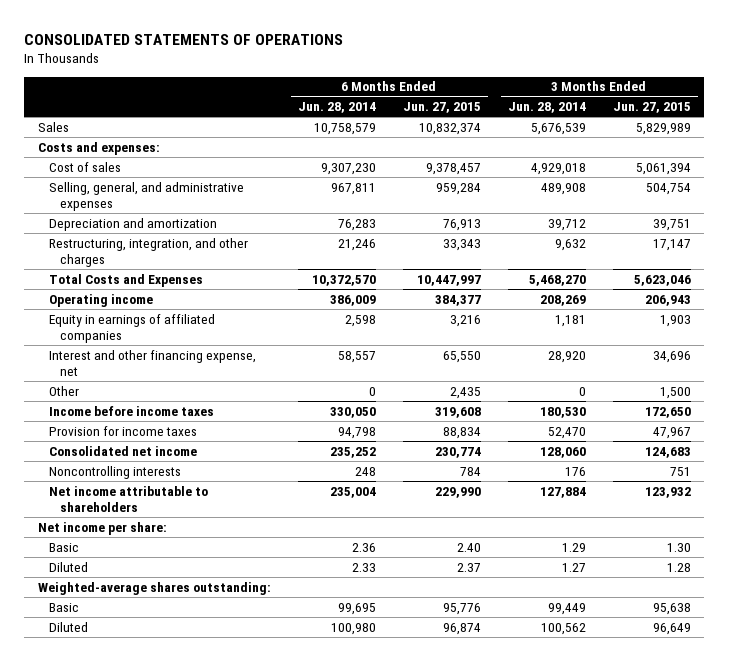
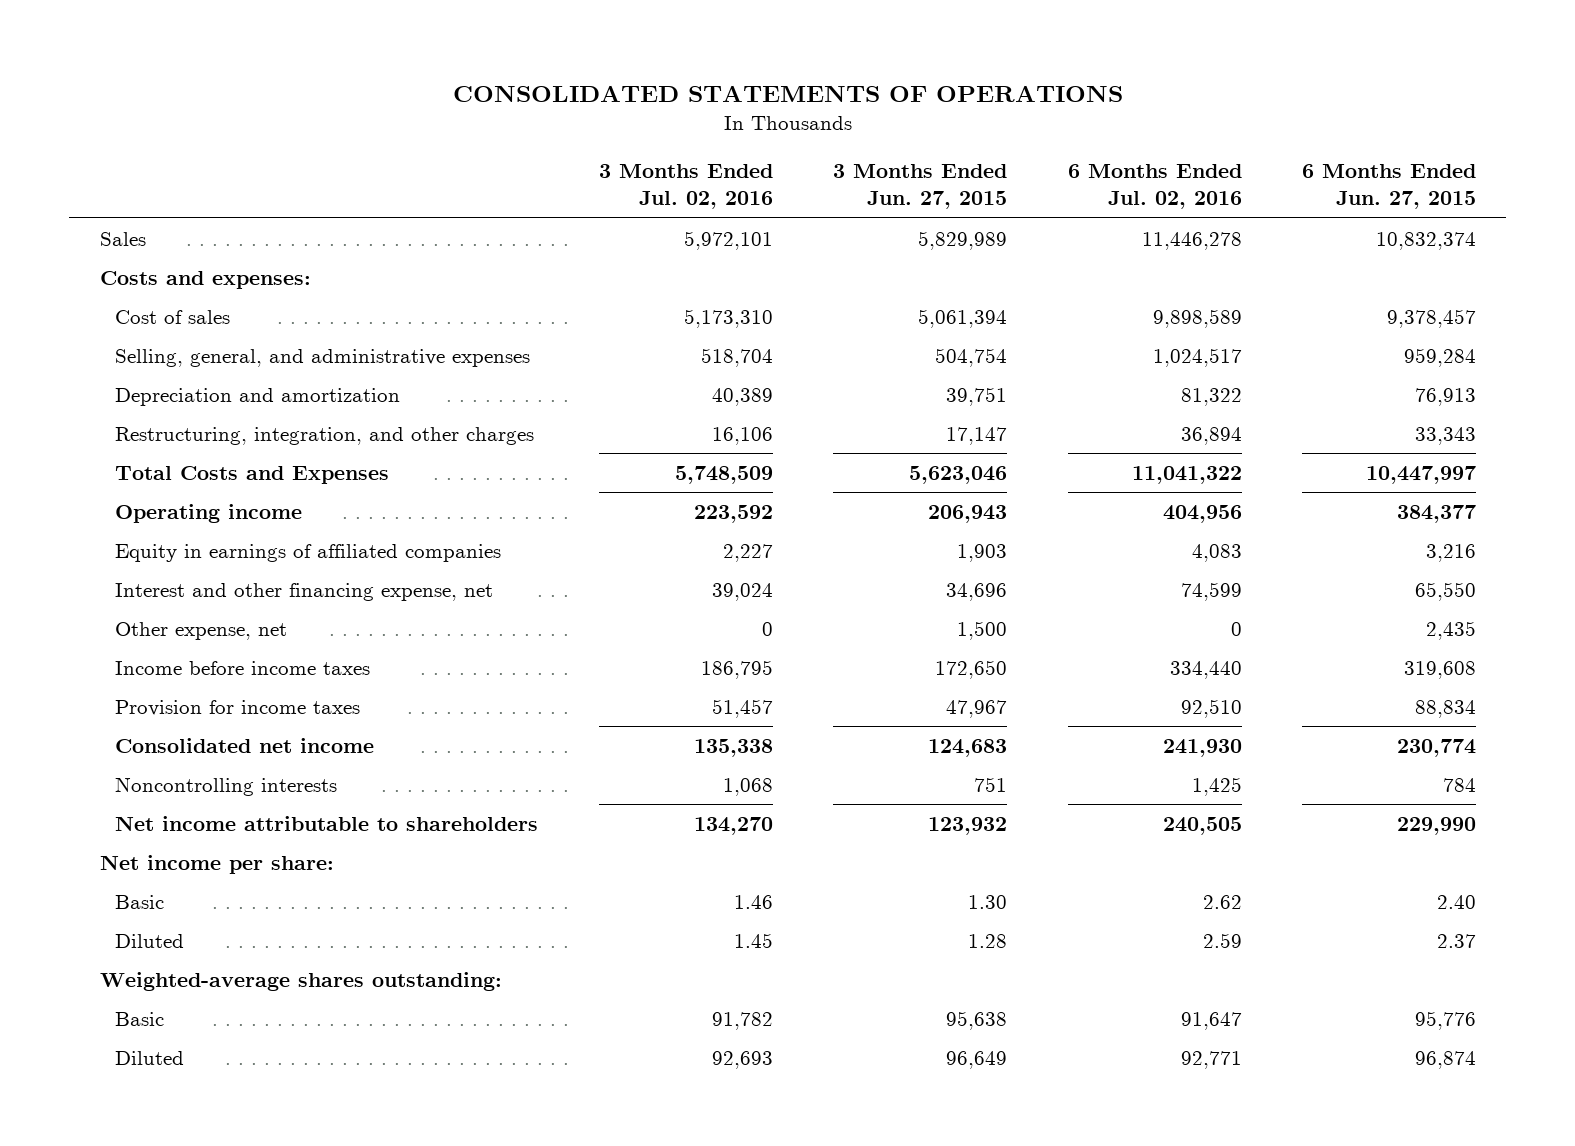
[297,102,376,114] Jun. 28, 2014 -> none
[507,102,586,114] Jun. 28, 2014 -> none
none -> [598,164,773,210] 3 Months Ended Jul. 02, 2016
none -> [1067,164,1242,210] 6 Months Ended Jul. 02, 2016
[48,385,79,396] Other -> [115,621,288,640] Other expense, net

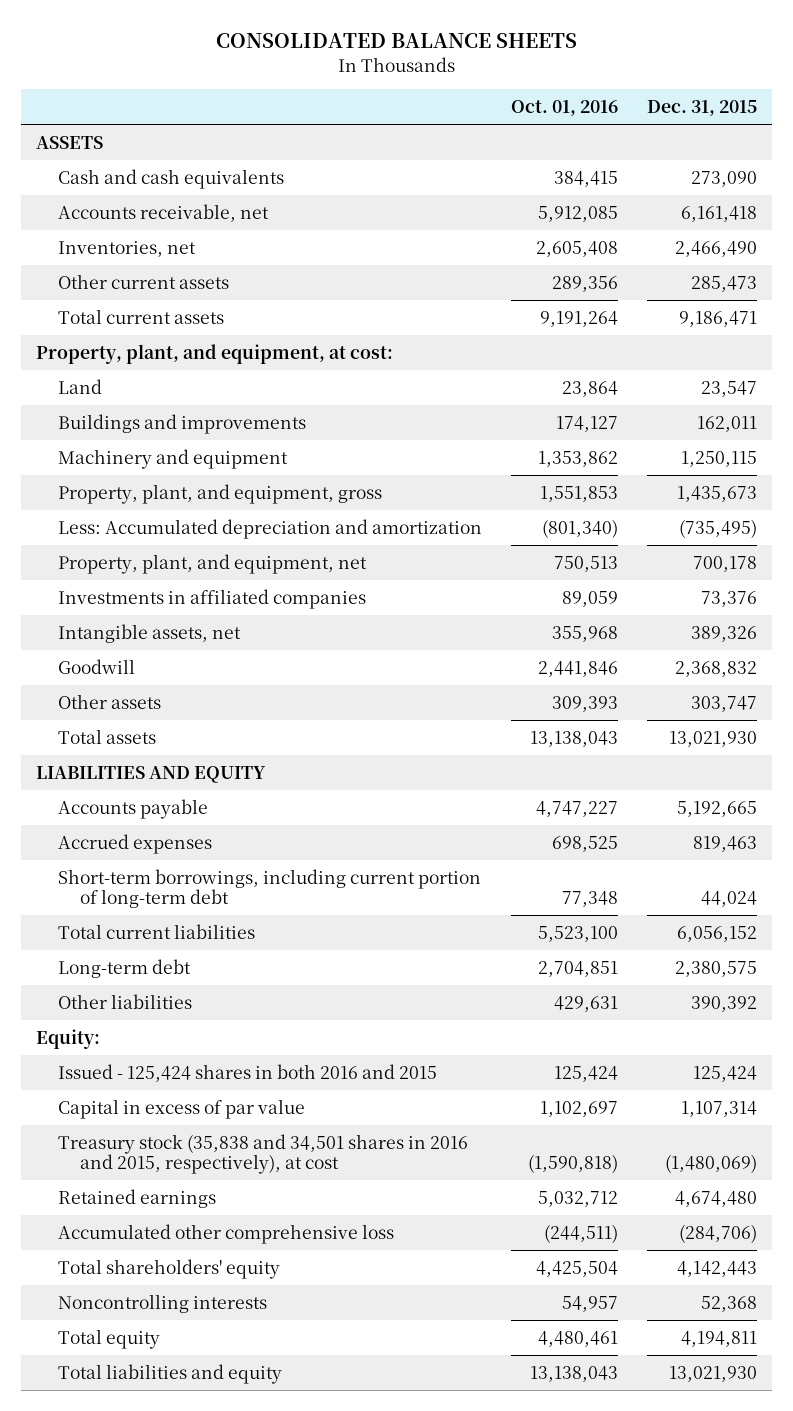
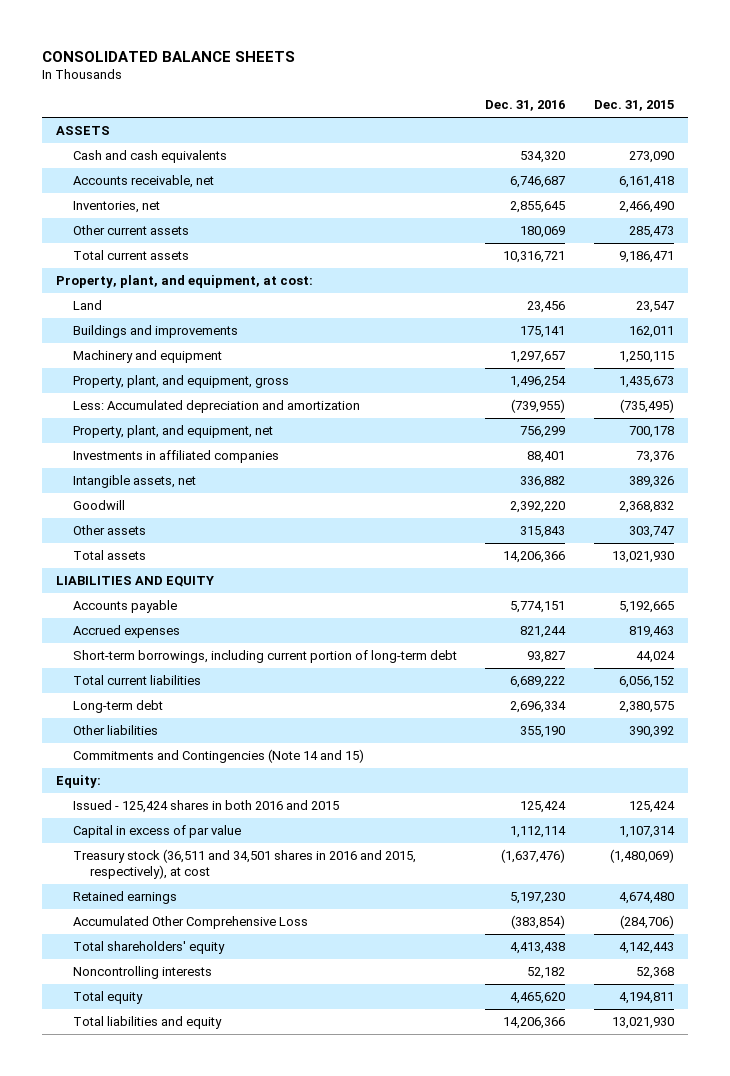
[511,100,619,117] Oct. 01, 2016 -> none
none -> [485,100,566,112] Dec. 31, 2016
none -> [73,749,365,764] Commitments and Contingencies (Note 14 and 15)
[58,1133,469,1175] Treasury stock (35,838 and 34,501 shares in 2016 and 2015, respectively), at cost -> [73,849,417,879] Treasury stock (36,511 and 34,501 shares in 2016 and 2015, respectively), at cost
[58,1223,395,1244] Accumulated other comprehensive loss -> [73,916,309,930] Accumulated Other Comprehensive Loss

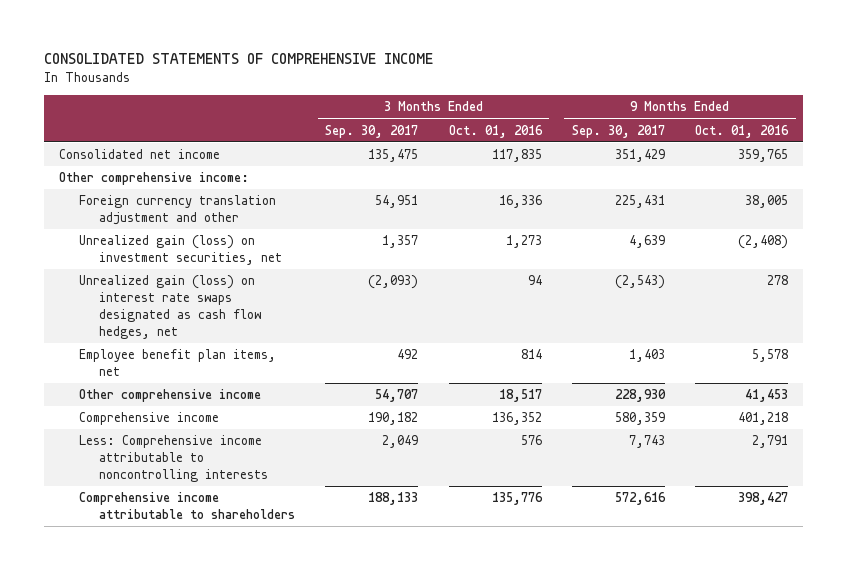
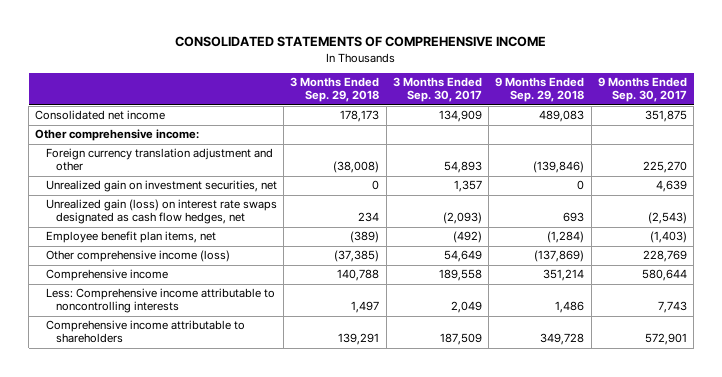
[448,124,543,138] Oct. 01, 2016 -> none
[694,124,789,138] Oct. 01, 2016 -> none
none -> [290,77,380,103] 3 Months Ended Sep. 29, 2018
none -> [495,77,585,103] 9 Months Ended Sep. 29, 2018
[368,149,419,163] 135,475 -> [438,110,482,123] 134,909
[614,149,665,163] 351,429 -> [644,110,687,123] 351,875
[375,195,419,209] 54,951 -> [443,161,482,174] 54,893
[614,195,665,209] 225,431 -> [642,161,687,174] 225,270
[79,235,283,266] Unrealized gain (loss) on investment securities, net -> [45,180,277,193] Unrealized gain on investment securities, net
[397,349,419,360] 492 -> [452,231,482,244] (492)
[628,349,665,363] 1,403 -> [649,231,687,244] (1,403)
[79,389,262,403] Other comprehensive income -> [45,250,230,263] Other comprehensive income (loss)
[375,389,419,403] 54,707 -> [443,250,482,263] 54,649
[614,389,666,403] 228,930 -> [642,250,687,263] 228,769
[368,412,419,426] 190,182 -> [438,269,482,282] 189,558
[614,412,665,426] 580,359 -> [641,269,687,282] 580,644
[368,492,419,506] 188,133 -> [439,333,482,346] 187,509
[614,492,666,506] 572,616 -> [644,333,687,346] 572,901

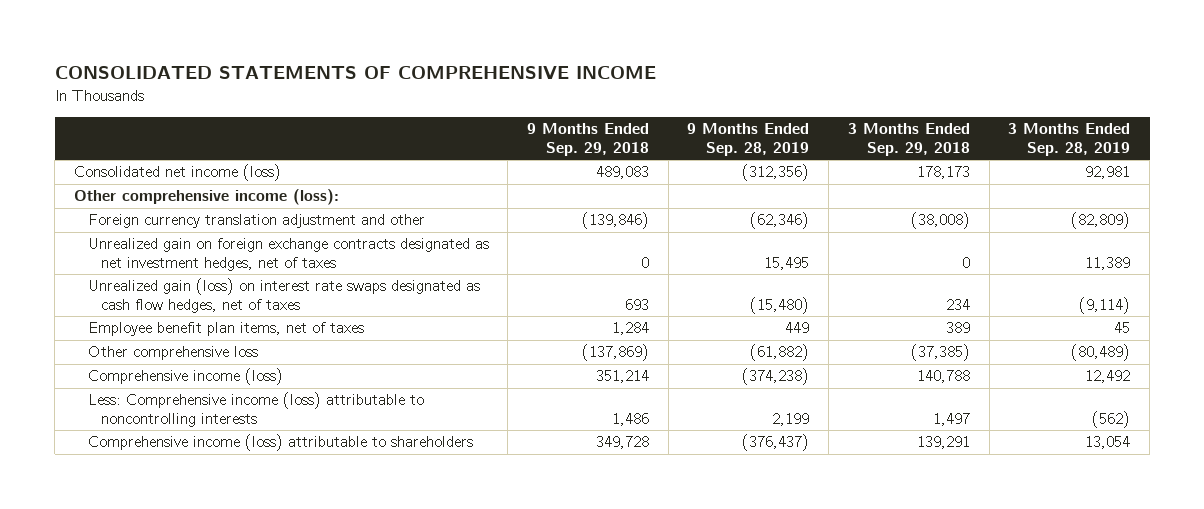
[392,77,482,103] 3 Months Ended Sep. 30, 2017 -> none
[597,77,687,103] 9 Months Ended Sep. 30, 2017 -> none
none -> [687,123,810,156] 9 Months Ended Sep. 28, 2019
none -> [1008,123,1131,156] 3 Months Ended Sep. 28, 2019
[35,110,166,121] Consolidated net income -> [73,164,281,182] Consolidated net income (loss)
[35,129,200,142] Other comprehensive income: -> [73,189,339,206] Other comprehensive income (loss):
[45,180,277,193] Unrealized gain on investment securities, net -> none
none -> [87,238,489,271] Unrealized gain on foreign exchange contracts designated as net investment hedges, net of taxes
[45,199,277,225] Unrealized gain (loss) on interest rate swaps designated as cash flow hedges, net -> [87,278,480,313] Unrealized gain (loss) on interest rate swaps designated as cash flow hedges, net of taxes
[45,231,216,244] Employee benefit plan items, net -> [87,322,364,337] Employee benefit plan items, net of taxes
[350,231,380,244] (389) -> [945,322,970,334] 389
[547,231,585,244] (1,284) -> [612,322,650,336] 1,284
[45,250,230,263] Other comprehensive income (loss) -> [87,346,258,361] Other comprehensive loss
[45,269,168,282] Comprehensive income -> [87,368,283,386] Comprehensive income (loss)
[45,288,275,314] Less: Comprehensive income attributable to noncontrolling interests -> [87,392,424,427] Less: Comprehensive income (loss) attributable to noncontrolling interests
[45,320,245,344] Comprehensive income attributable to shareholders -> [87,434,473,452] Comprehensive income (loss) attributable to shareholders

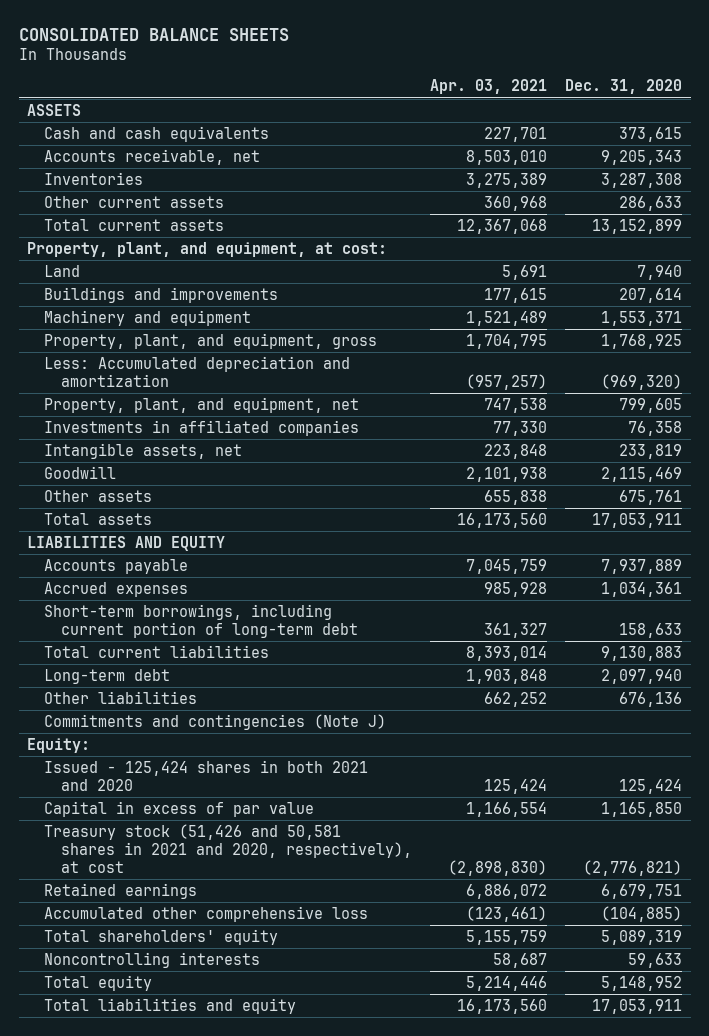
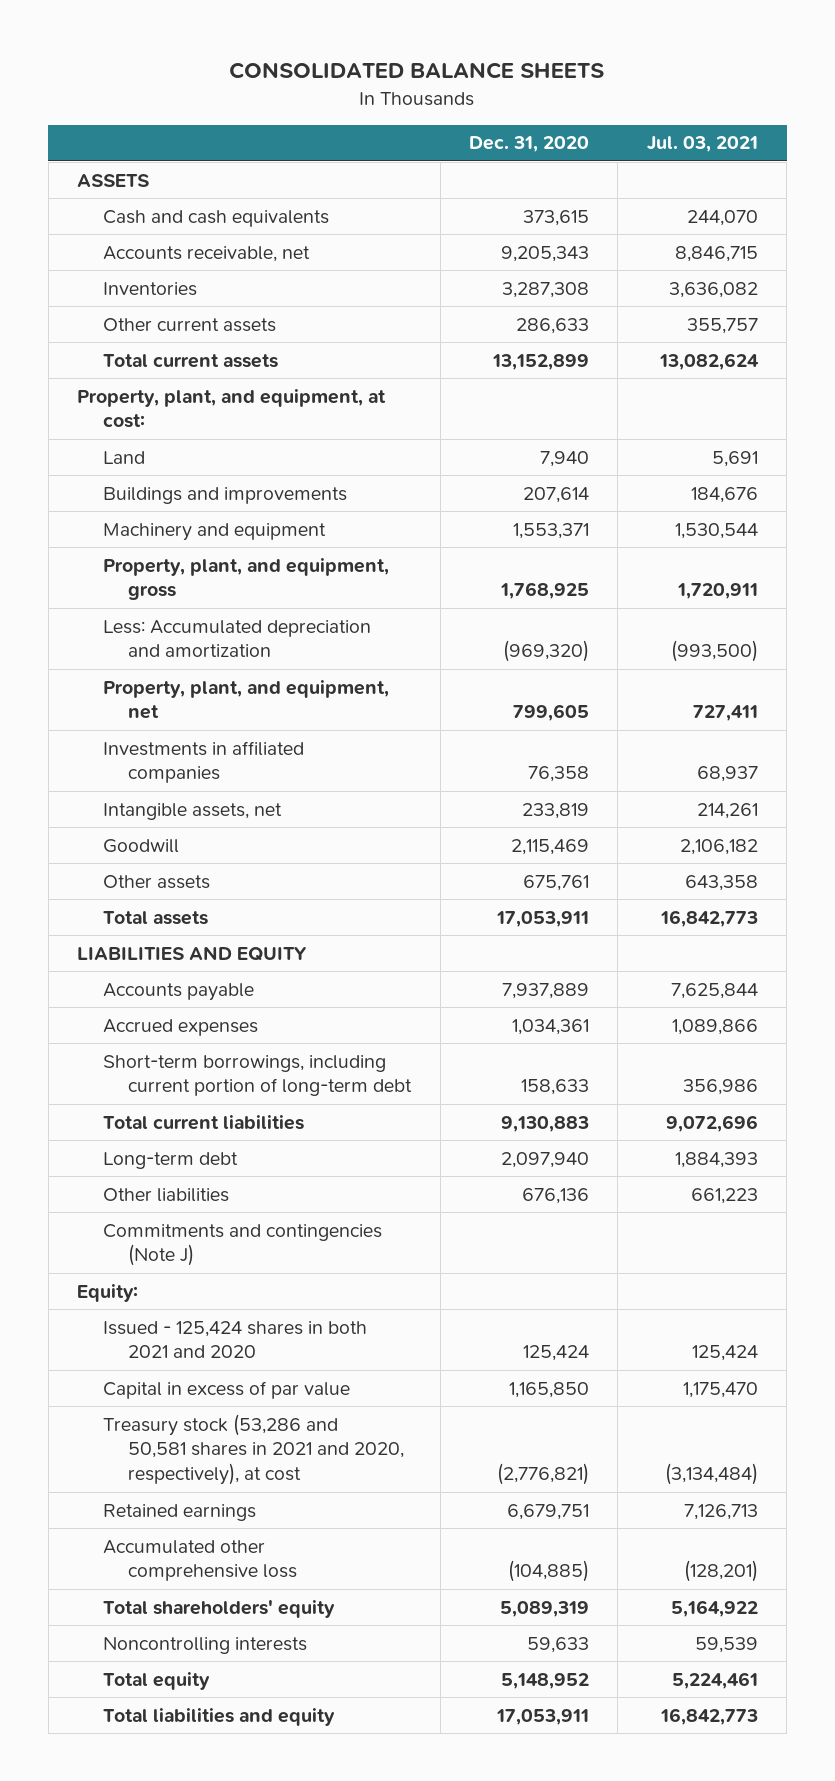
[429,79,547,95] Apr. 03, 2021 -> none
none -> [646,136,758,153] Jul. 03, 2021
[44,823,413,873] Treasury stock (51,426 and 50,581 shares in 2021 and 2020, respectively), at cost -> [102,1413,405,1486] Treasury stock (53,286 and 50,581 shares in 2021 and 2020, respectively), at cost

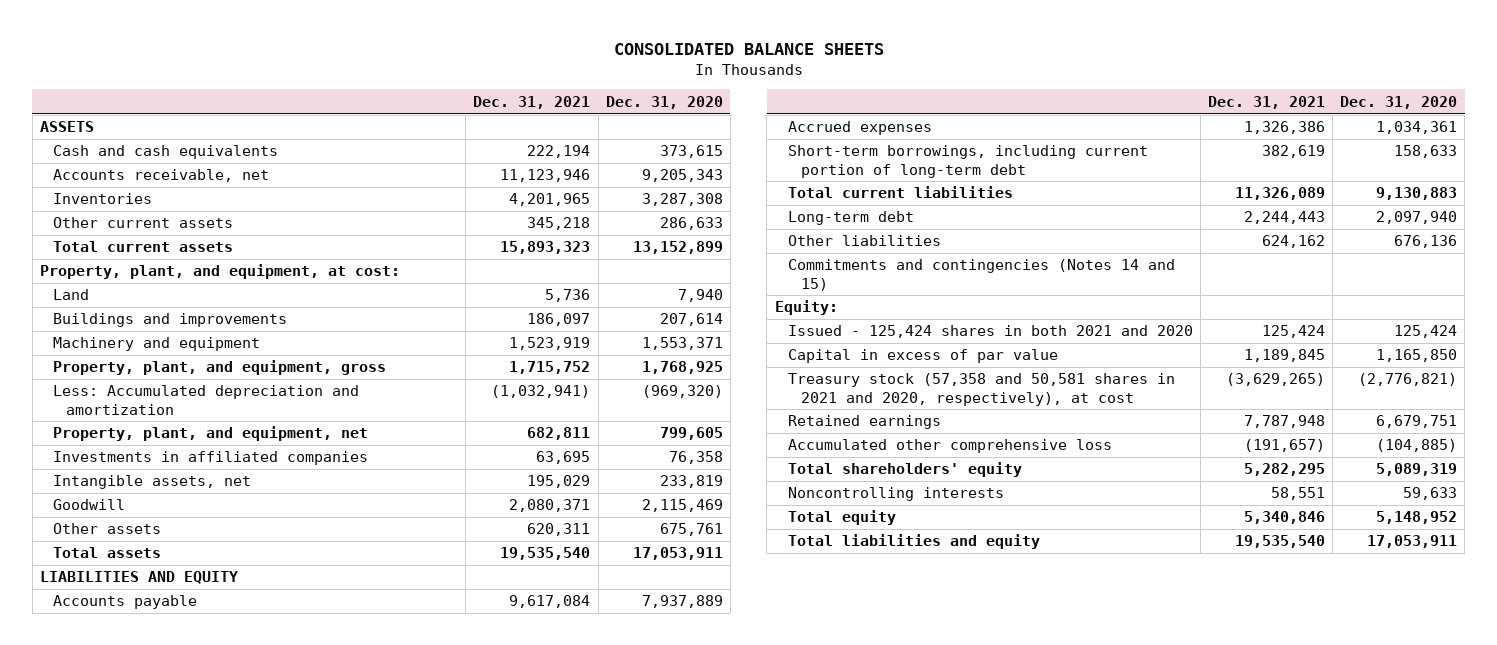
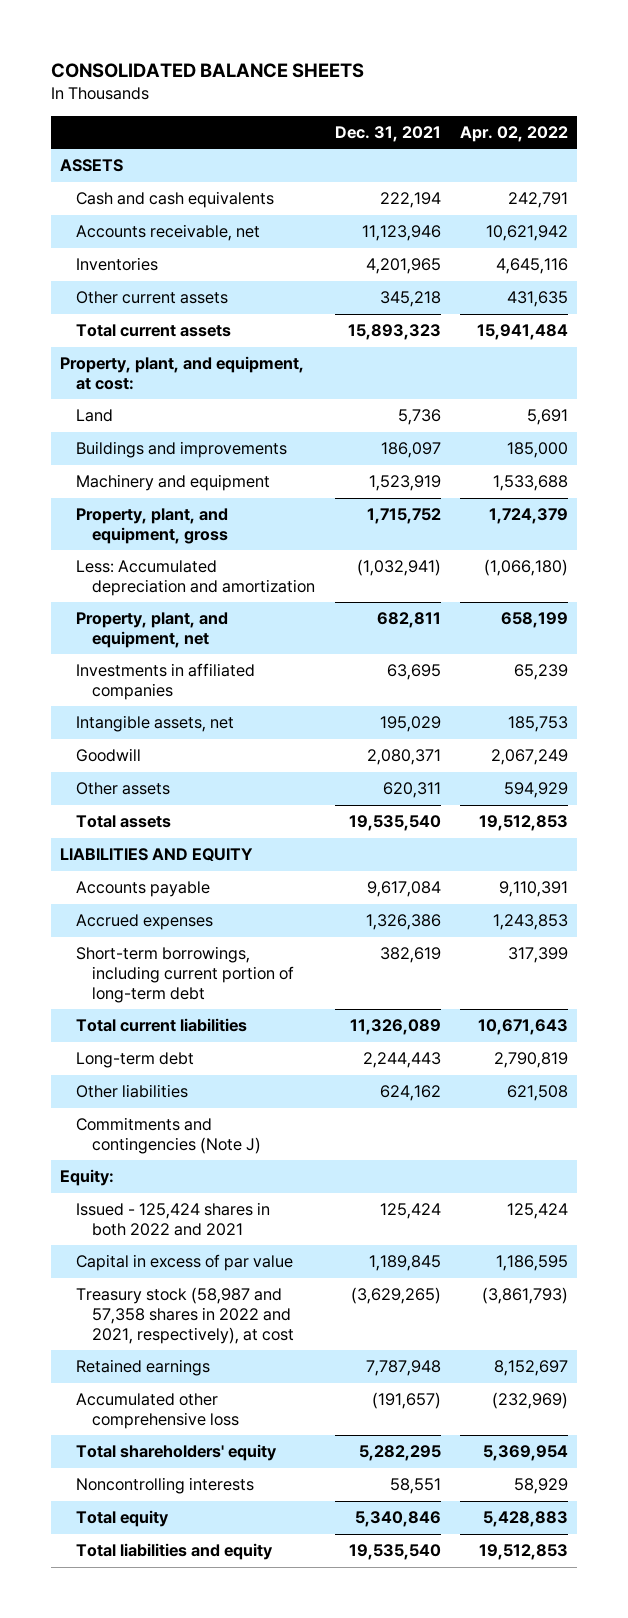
[605,95,723,109] Dec. 31, 2020 -> none
none -> [459,125,568,142] Apr. 02, 2022
[787,259,1175,291] Commitments and contingencies (Notes 14 and 15) -> [76,1117,262,1155] Commitments and contingencies (Note J)
[787,325,1193,339] Issued - 125,424 shares in both 2021 and 2020 -> [76,1202,271,1237] Issued - 125,424 shares in both 2022 and 2021
[787,373,1175,406] Treasury stock (57,358 and 50,581 shares in 2021 and 2020, respectively), at cost -> [76,1287,295,1344] Treasury stock (58,987 and 57,358 shares in 2022 and 2021, respectively), at cost

